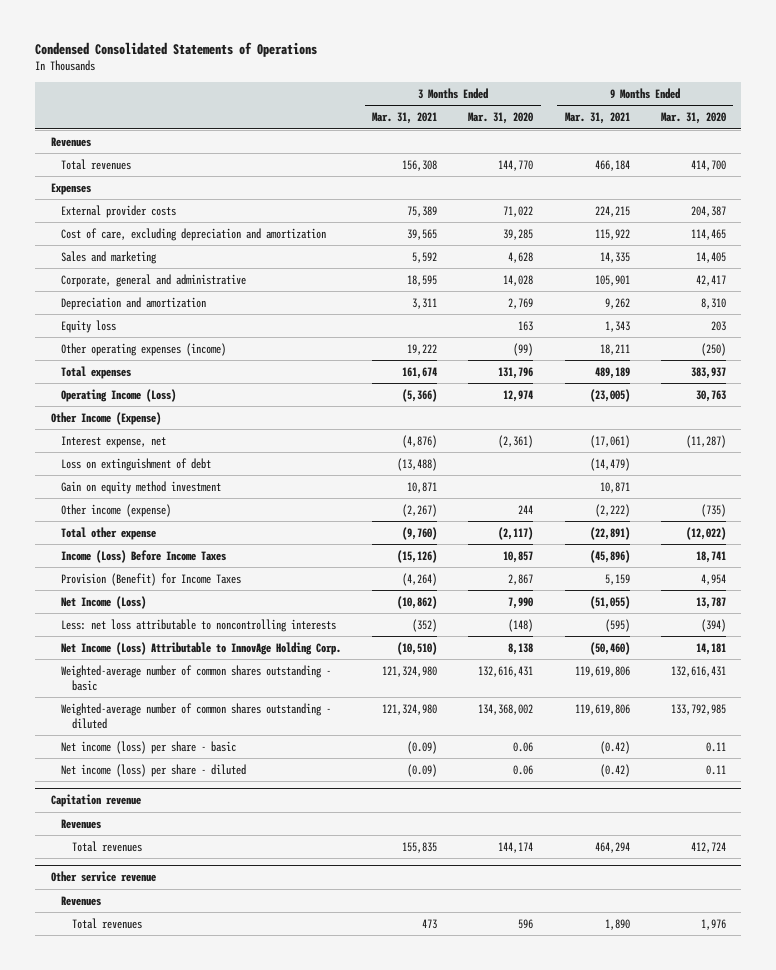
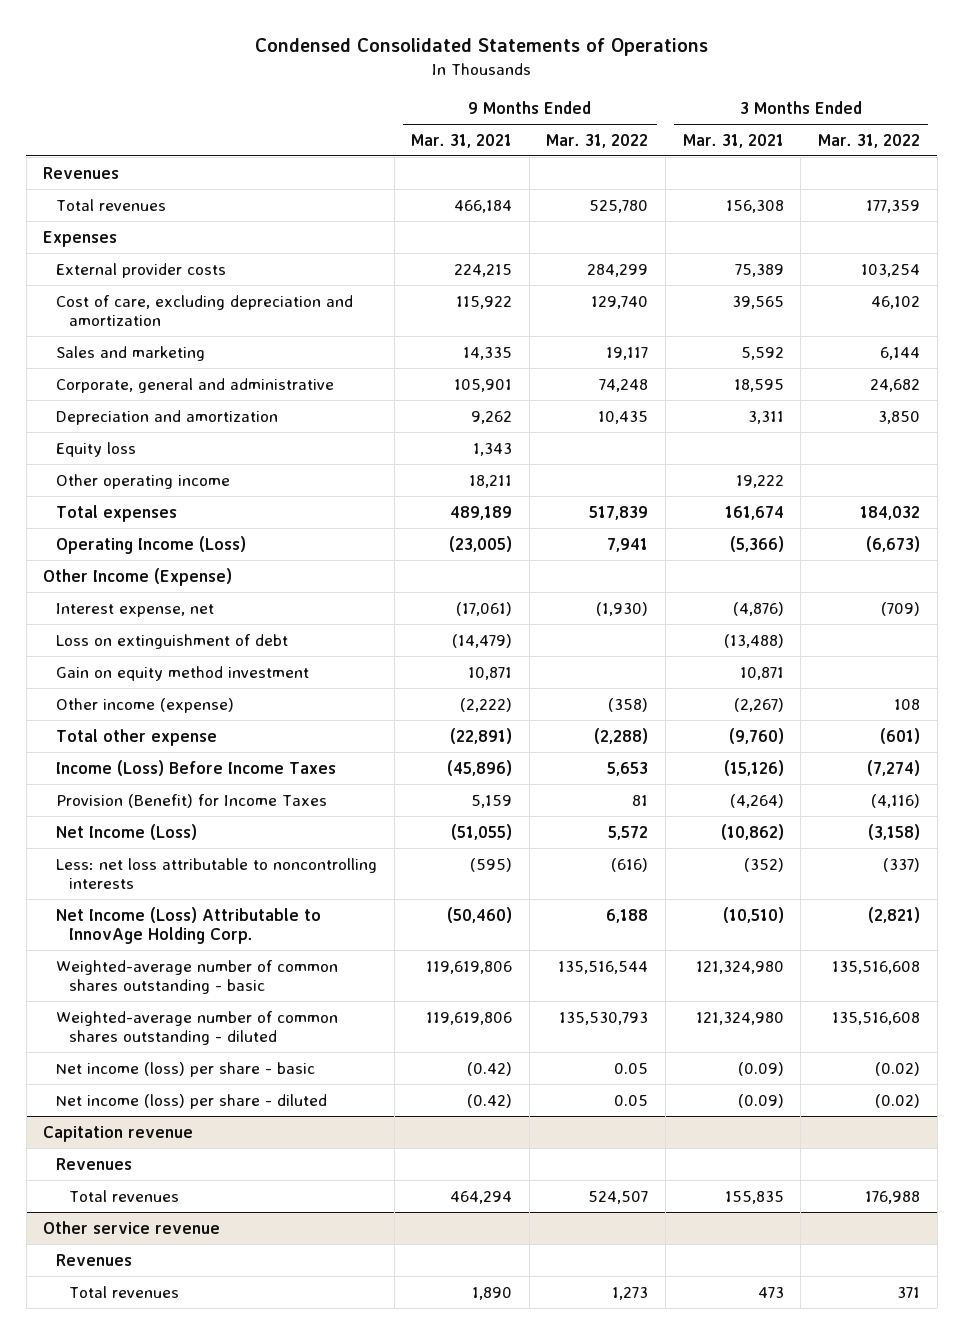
[468,112,534,125] Mar. 31, 2020 -> none
[660,112,726,125] Mar. 31, 2020 -> none
none -> [546,133,649,148] Mar. 31, 2022
none -> [817,133,920,148] Mar. 31, 2022
[61,342,227,356] Other operating expenses (income) -> [55,473,230,489] Other operating income

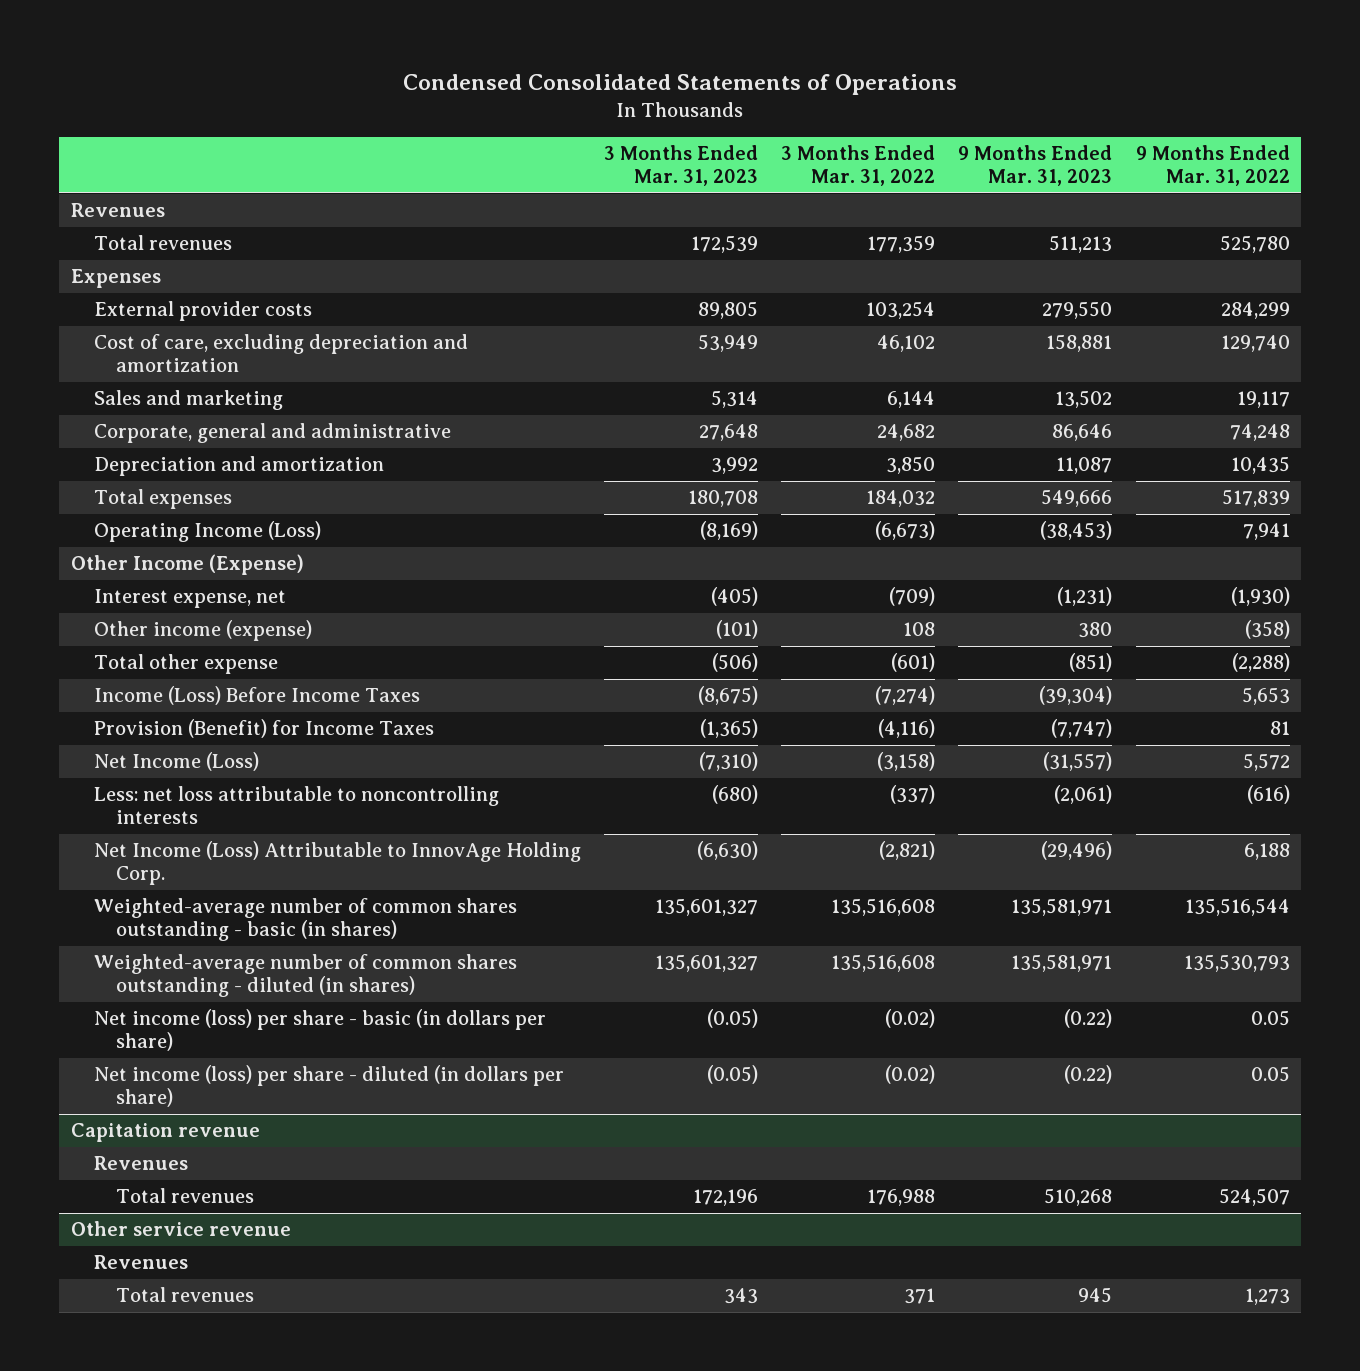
[411,133,513,148] Mar. 31, 2021 -> none
[682,133,784,148] Mar. 31, 2021 -> none
none -> [603,144,758,187] 3 Months Ended Mar. 31, 2023
none -> [958,144,1113,187] 9 Months Ended Mar. 31, 2023
[55,441,136,457] Equity loss -> none
[55,473,230,489] Other operating income -> none
[55,633,288,649] Loss on extinguishment of debt -> none
[55,665,309,681] Gain on equity method investment -> none
[55,959,338,995] Weighted-average number of common shares outstanding - basic -> [93,898,517,942] Weighted-average number of common shares outstanding - basic (in shares)
[55,1010,338,1046] Weighted-average number of common shares outstanding - diluted -> [93,954,517,998] Weighted-average number of common shares outstanding - diluted (in shares)
[55,1061,315,1077] Net income (loss) per share - basic -> [93,1009,546,1052] Net income (loss) per share - basic (in dollars per share)
[55,1093,327,1109] Net income (loss) per share - diluted -> [93,1065,564,1108] Net income (loss) per share - diluted (in dollars per share)

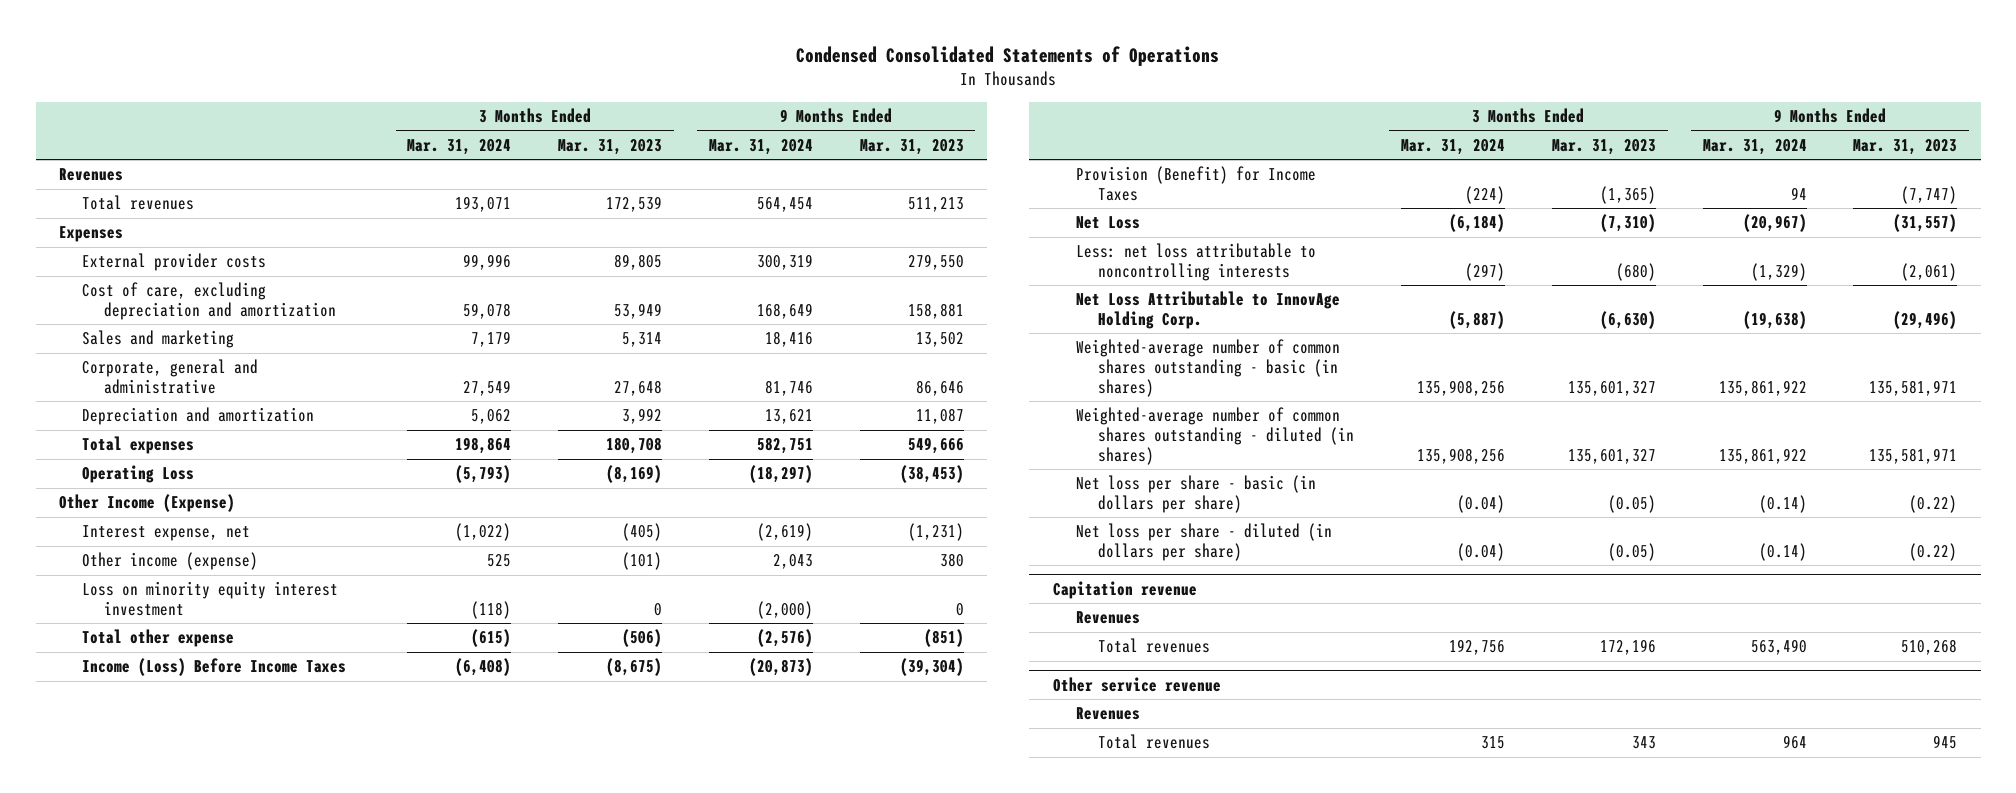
[781,144,936,187] 3 Months Ended Mar. 31, 2022 -> none
[1135,144,1290,187] 9 Months Ended Mar. 31, 2022 -> none
none -> [407,138,512,155] Mar. 31, 2024
none -> [708,138,813,155] Mar. 31, 2024
[93,521,321,543] Operating Income (Loss) -> [81,465,194,484] Operating Loss
none -> [81,581,338,617] Loss on minority equity interest investment
[93,752,259,772] Net Income (Loss) -> [1075,216,1140,230] Net Loss
[93,841,581,886] Net Income (Loss) Attributable to InnovAge Holding Corp. -> [1075,291,1340,330] Net Loss Attributable to InnovAge Holding Corp.
[93,1009,546,1052] Net income (loss) per share - basic (in dollars per share) -> [1075,475,1316,514] Net loss per share - basic (in dollars per share)
[93,1065,564,1108] Net income (loss) per share - diluted (in dollars per share) -> [1075,523,1332,562] Net loss per share - diluted (in dollars per share)

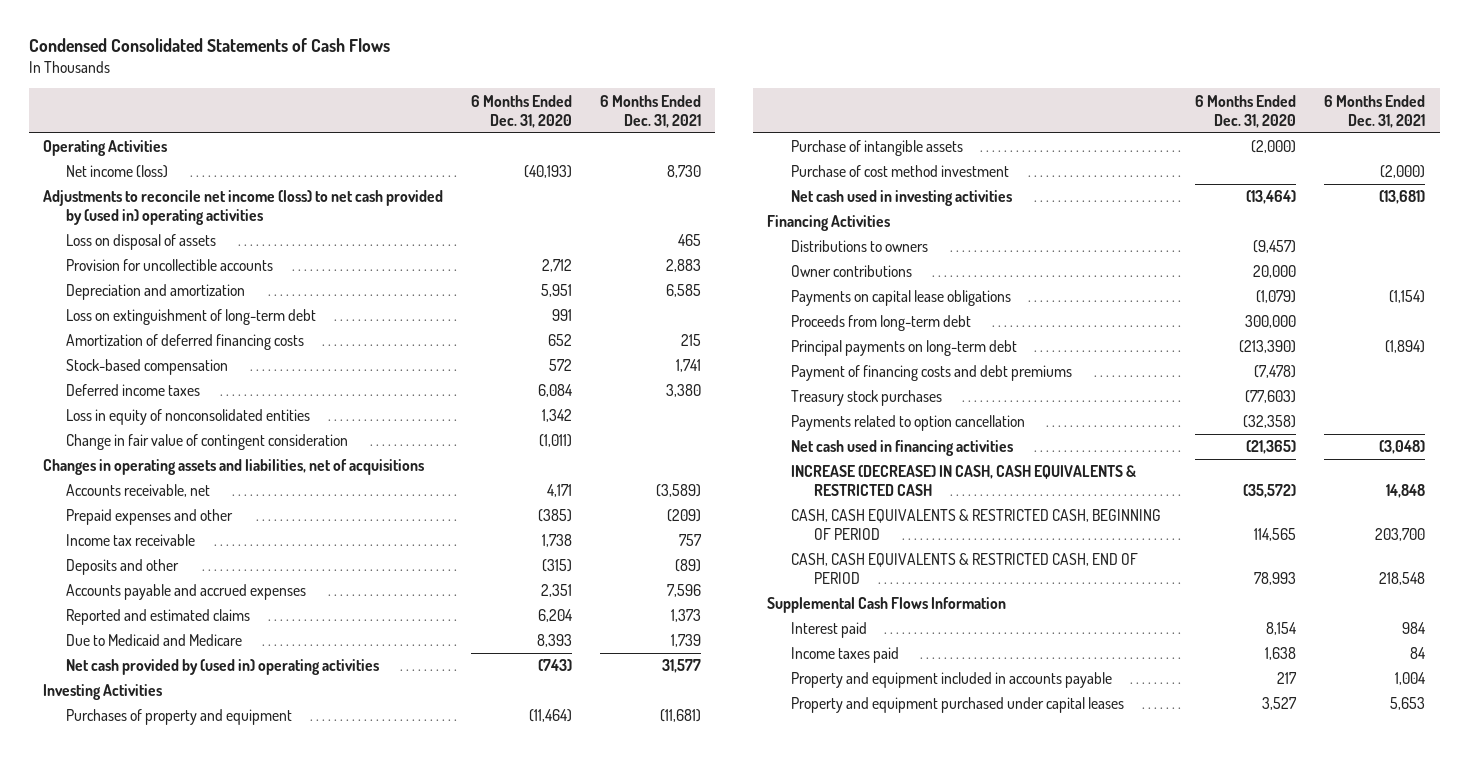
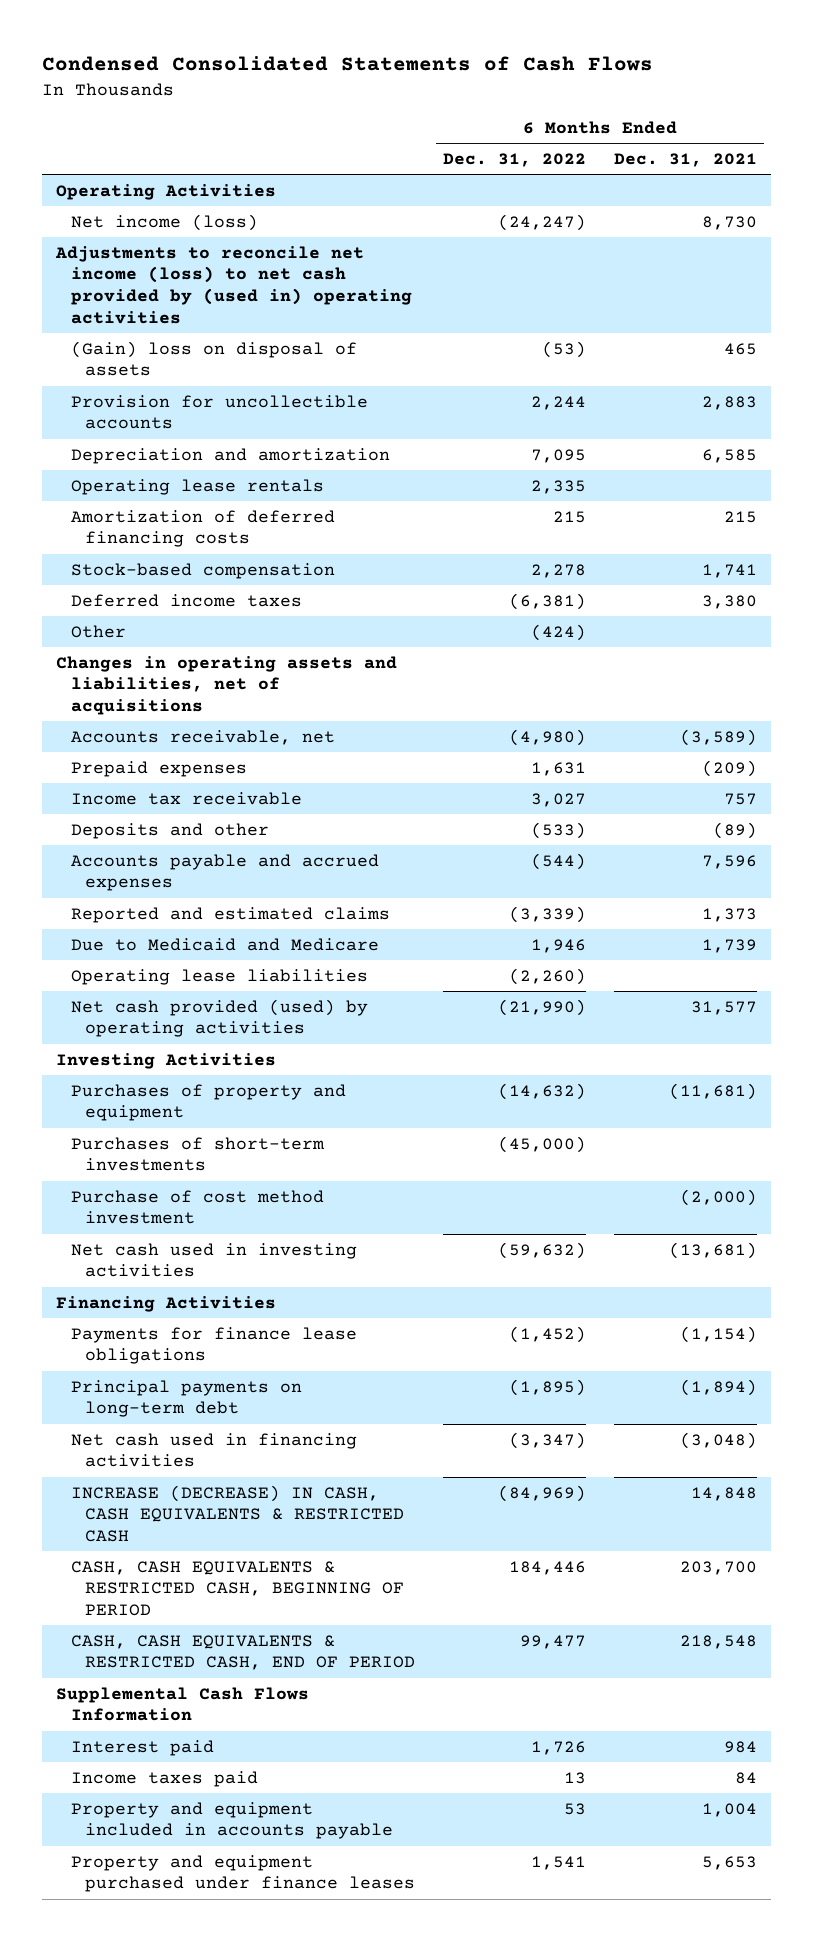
[470,94,572,128] 6 Months Ended Dec. 31, 2020 -> none
none -> [442,153,586,168] Dec. 31, 2022
[66,234,217,251] Loss on disposal of assets -> [70,340,357,377] (Gain) loss on disposal of assets
[66,309,317,326] Loss on extinguishment of long-term debt -> none
none -> [70,478,324,495] Operating lease rentals
[66,409,311,426] Loss in equity of nonconsolidated entities -> none
[66,434,349,451] Change in fair value of contingent consideration -> none
none -> [70,624,126,638] Other
[66,509,234,526] Prepaid expenses and other -> [70,760,247,777] Prepaid expenses
none -> [70,968,368,985] Operating lease liabilities
[66,659,380,676] Net cash provided by (used in) operating activities -> [70,998,368,1038] Net cash provided (used) by operating activities
[790,140,963,157] Purchase of intangible assets -> none
none -> [70,1136,325,1172] Purchases of short-term investments
[790,240,928,253] Distributions to owners -> none
[790,265,912,278] Owner contributions -> none
[790,315,971,332] Proceeds from long-term debt -> none
[790,290,1011,307] Payments on capital lease obligations -> [70,1326,357,1365] Payments for finance lease obligations
[790,365,1072,382] Payment of financing costs and debt premiums -> none
[790,390,942,407] Treasury stock purchases -> none
[790,415,1025,432] Payments related to option cancellation -> none
[790,697,1124,714] Property and equipment purchased under capital leases -> [70,1854,415,1893] Property and equipment purchased under finance leases

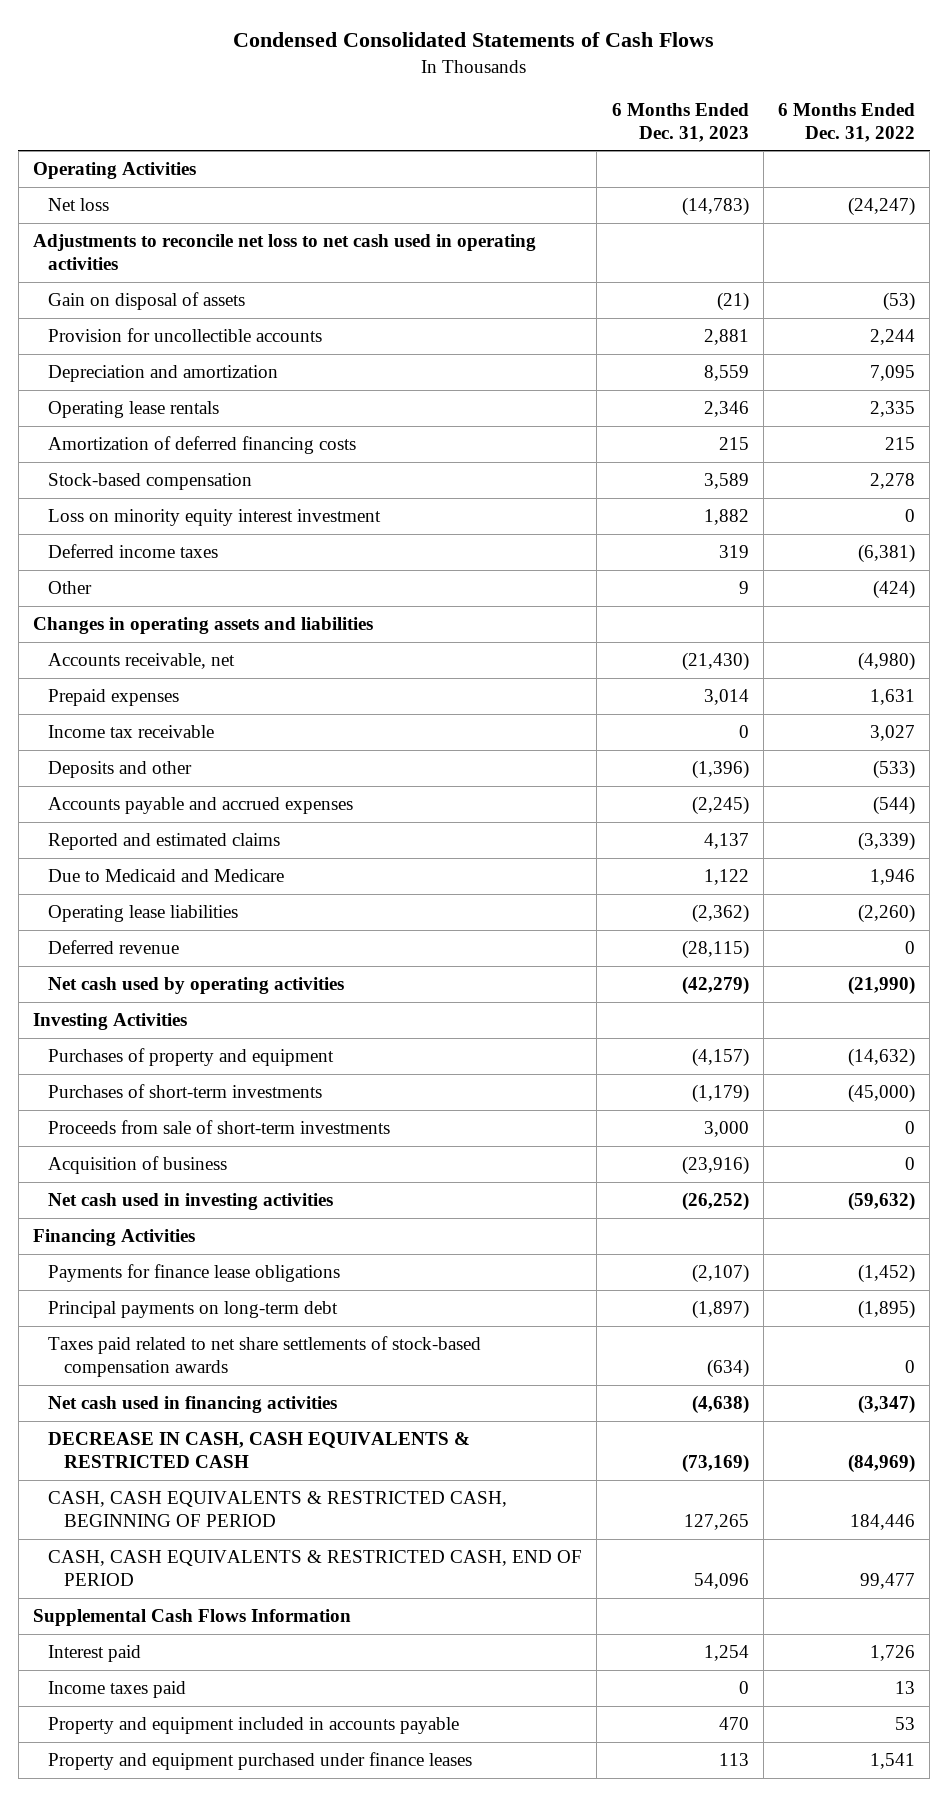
[613,153,757,168] Dec. 31, 2021 -> none
none -> [611,103,749,142] 6 Months Ended Dec. 31, 2023
[70,213,258,231] Net income (loss) -> [48,198,110,212] Net loss
[55,245,412,325] Adjustments to reconcile net income (loss) to net cash provided by (used in) operating activities -> [32,234,536,270] Adjustments to reconcile net loss to net cash used in operating activities
[70,340,357,377] (Gain) loss on disposal of assets -> [48,292,246,311] Gain on disposal of assets
none -> [48,509,382,527] Loss on minority equity interest investment
[56,655,398,716] Changes in operating assets and liabilities, net of acquisitions -> [32,617,373,635] Changes in operating assets and liabilities
none -> [48,940,180,955] Deferred revenue
[70,998,368,1038] Net cash provided (used) by operating activities -> [48,977,345,995] Net cash used by operating activities
[70,1189,324,1225] Purchase of cost method investment -> none
none -> [48,1120,391,1135] Proceeds from sale of short-term investments
none -> [48,1156,228,1175] Acquisition of business
none -> [48,1336,482,1377] Taxes paid related to net share settlements of stock-based compensation awards
[70,1484,404,1543] INCREASE (DECREASE) IN CASH, CASH EQUIVALENTS & RESTRICTED CASH -> [48,1432,471,1468] DECREASE IN CASH, CASH EQUIVALENTS & RESTRICTED CASH

